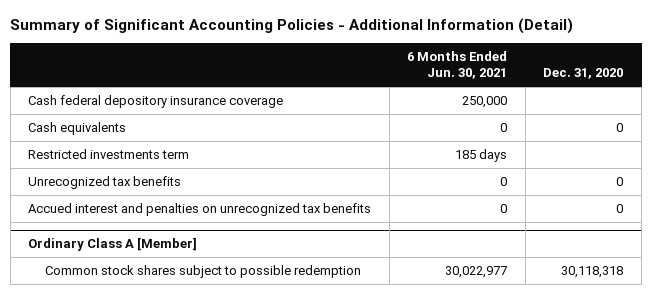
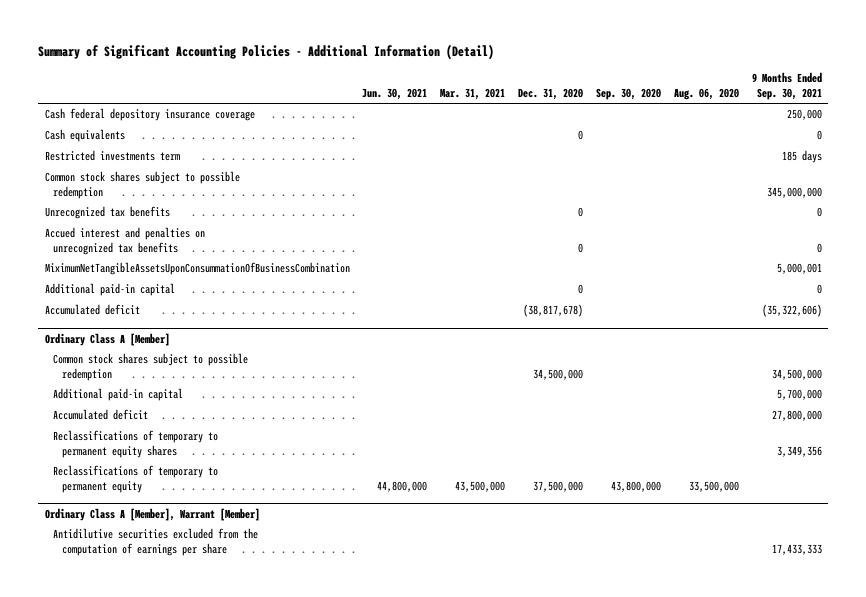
[407,51,508,80] 6 Months Ended Jun. 30, 2021 -> none
none -> [362,88,428,101] Jun. 30, 2021
none -> [440,88,506,101] Mar. 31, 2021
none -> [596,88,662,101] Sep. 30, 2020
none -> [673,88,739,101] Aug. 06, 2020
none -> [751,72,822,101] 9 Months Ended Sep. 30, 2021
none -> [44,171,240,200] Common stock shares subject to possible redemption
none -> [44,262,350,276] MiximumNetTangibleAssetsUponConsummationOfBusinessCombination
none -> [44,283,175,297] Additional paid-in capital
none -> [44,304,140,316] Accumulated deficit
[561,265,624,278] 30,118,318 -> [533,369,584,381] 34,500,000
none -> [53,388,184,402] Additional paid-in capital
none -> [53,409,149,421] Accumulated deficit
none -> [53,430,219,459] Reclassifications of temporary to permanent equity shares
none -> [53,465,219,494] Reclassifications of temporary to permanent equity
none -> [44,507,260,521] Ordinary Class A [Member], Warrant [Member]
none -> [53,528,259,557] Antidilutive securities excluded from the computation of earnings per share

